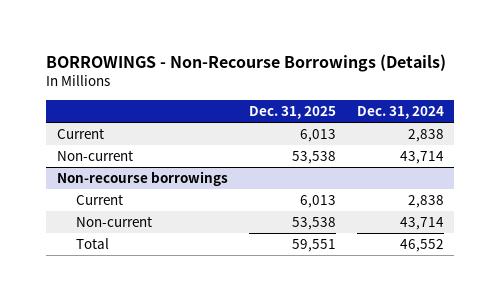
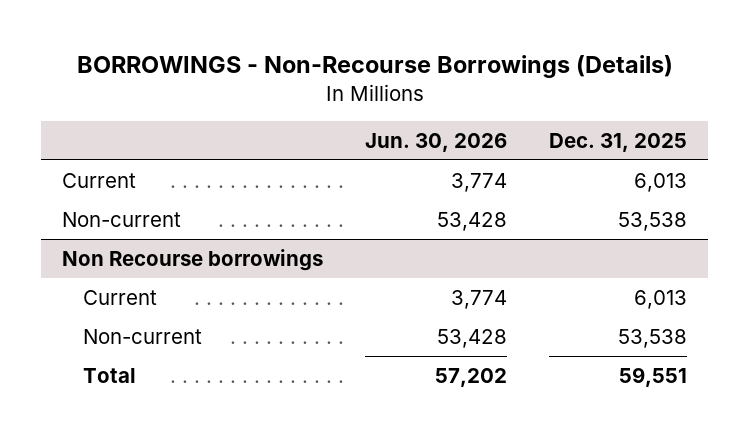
[356,106,444,120] Dec. 31, 2024 -> none
none -> [365,132,508,152] Jun. 30, 2026
[56,171,228,187] Non-recourse borrowings -> [62,248,324,271] Non Recourse borrowings

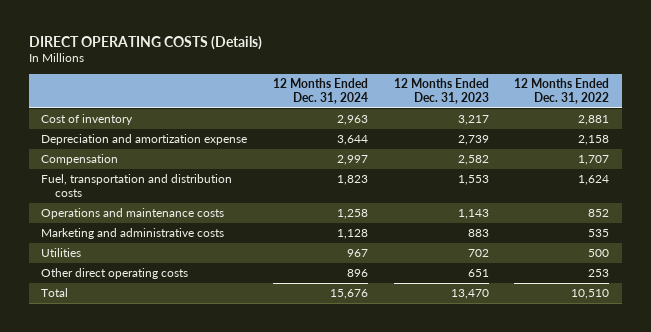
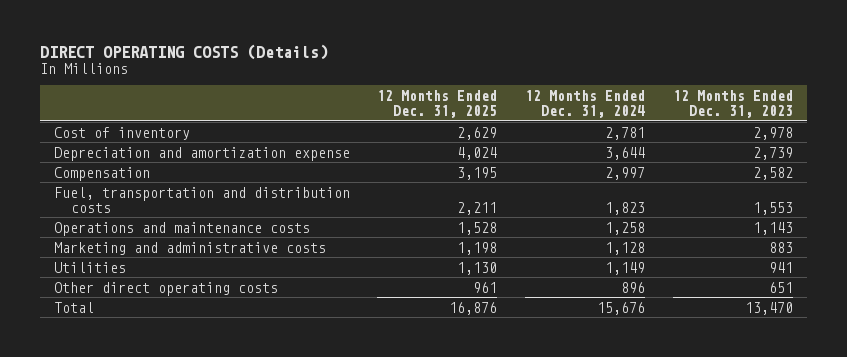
[514,77,610,105] 12 Months Ended Dec. 31, 2022 -> none
none -> [377,89,498,118] 12 Months Ended Dec. 31, 2025
[337,114,369,125] 2,963 -> [605,126,646,140] 2,781
[457,114,489,125] 3,217 -> [752,126,793,140] 2,978
[347,248,369,257] 967 -> [605,261,646,275] 1,149
[467,248,489,257] 702 -> [768,261,793,273] 941

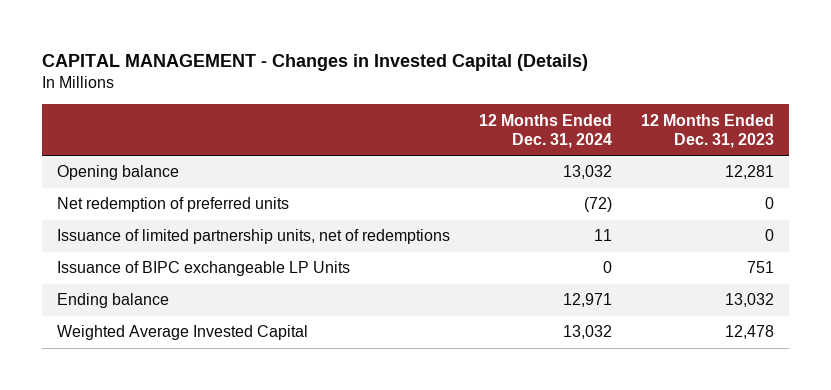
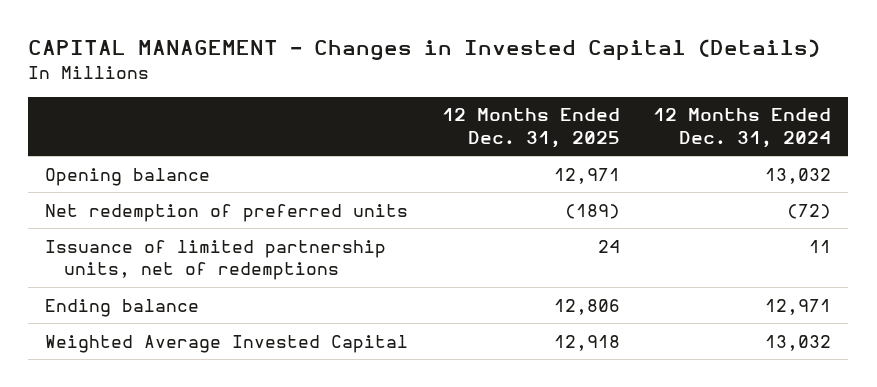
[641,113,775,148] 12 Months Ended Dec. 31, 2023 -> none
none -> [441,108,620,148] 12 Months Ended Dec. 31, 2025
[56,261,350,277] Issuance of BIPC exchangeable LP Units -> none

